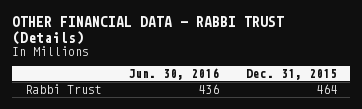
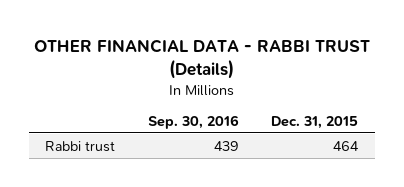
[128,68,220,81] Jun. 30, 2016 -> none
none -> [147,115,239,130] Sep. 30, 2016
[25,83,103,94] Rabbi Trust -> [45,140,116,152] Rabbi trust

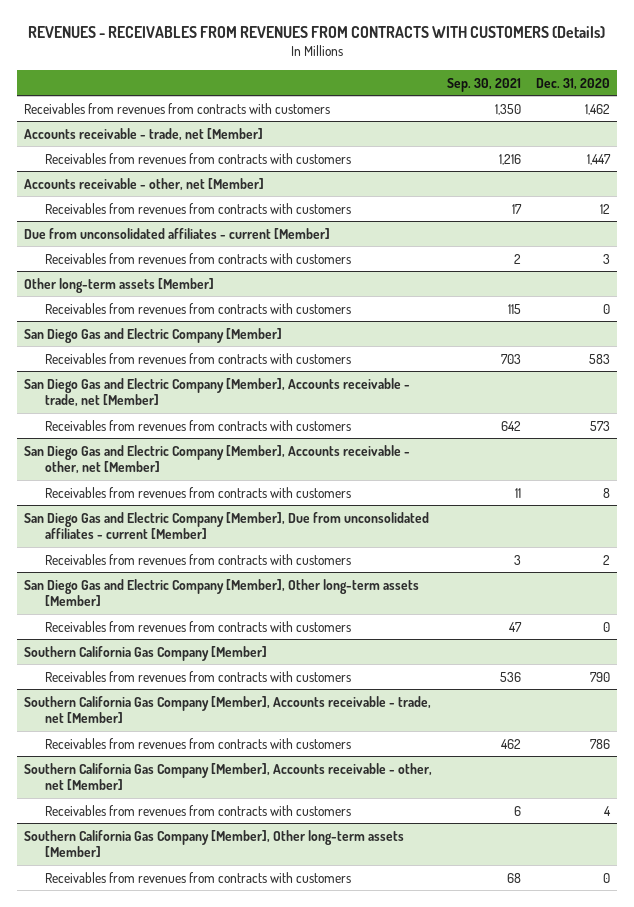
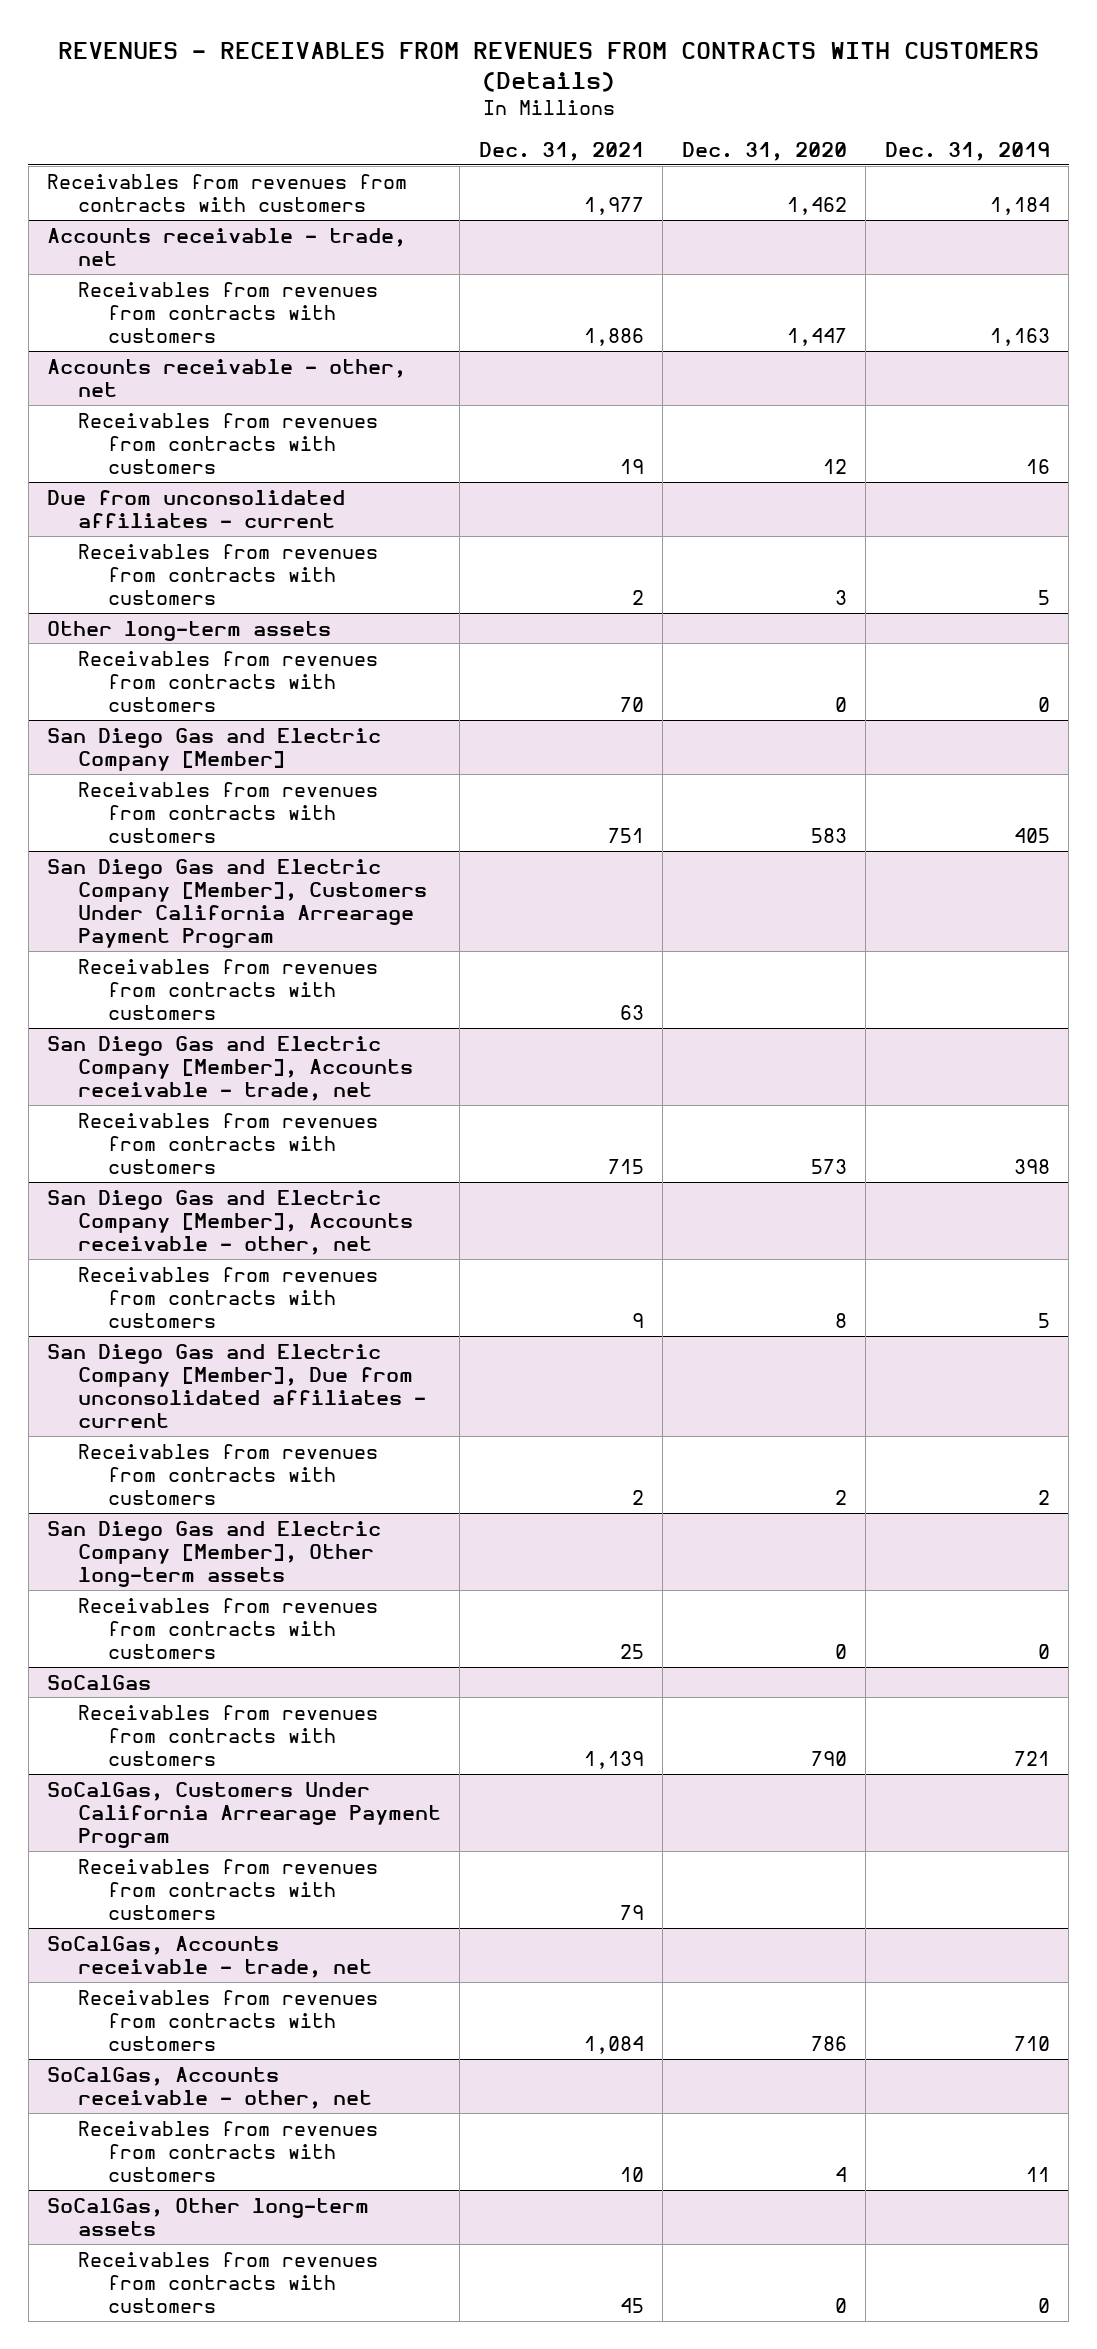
[446,77,521,92] Sep. 30, 2021 -> none
none -> [478,141,644,161] Dec. 31, 2021
none -> [884,141,1050,161] Dec. 31, 2019
[24,127,264,141] Accounts receivable - trade, net [Member] -> [47,227,407,266] Accounts receivable - trade, net
[24,177,265,191] Accounts receivable - other, net [Member] -> [47,358,407,397] Accounts receivable - other, net
[24,227,331,239] Due from unconsolidated affiliates - current [Member] -> [47,489,346,528] Due from unconsolidated affiliates - current
[24,277,215,293] Other long-term assets [Member] -> [47,620,332,641] Other long-term assets
none -> [47,858,427,948] San Diego Gas and Electric Company [Member], Customers Under California Arrearage Payment Program
none -> [77,958,378,1020] Receivables from revenues from contracts with customers
[24,377,411,408] San Diego Gas and Electric Company [Member], Accounts receivable - trade, net [Member] -> [47,1035,413,1101] San Diego Gas and Electric Company [Member], Accounts receivable - trade, net
[24,444,411,475] San Diego Gas and Electric Company [Member], Accounts receivable - other, net [Member] -> [47,1189,413,1255] San Diego Gas and Electric Company [Member], Accounts receivable - other, net
[24,511,430,540] San Diego Gas and Electric Company [Member], Due from unconsolidated affiliates - current [Member] -> [47,1343,426,1428] San Diego Gas and Electric Company [Member], Due from unconsolidated affiliates - current
[24,578,420,607] San Diego Gas and Electric Company [Member], Other long-term assets [Member] -> [47,1520,382,1587] San Diego Gas and Electric Company [Member], Other long-term assets
[24,645,268,661] Southern California Gas Company [Member] -> [47,1674,152,1690] SoCalGas
[24,695,432,724] Southern California Gas Company [Member], Accounts receivable - trade, net [Member] -> none
none -> [47,1781,441,1848] SoCalGas, Customers Under California Arrearage Payment Program
none -> [77,1858,378,1920] Receivables from revenues from contracts with customers
none -> [47,1935,372,1978] SoCalGas, Accounts receivable - trade, net
[24,762,433,791] Southern California Gas Company [Member], Accounts receivable - other, net [Member] -> none
none -> [47,2066,372,2109] SoCalGas, Accounts receivable - other, net
[24,829,405,858] Southern California Gas Company [Member], Other long-term assets [Member] -> none
none -> [47,2197,370,2236] SoCalGas, Other long-term assets

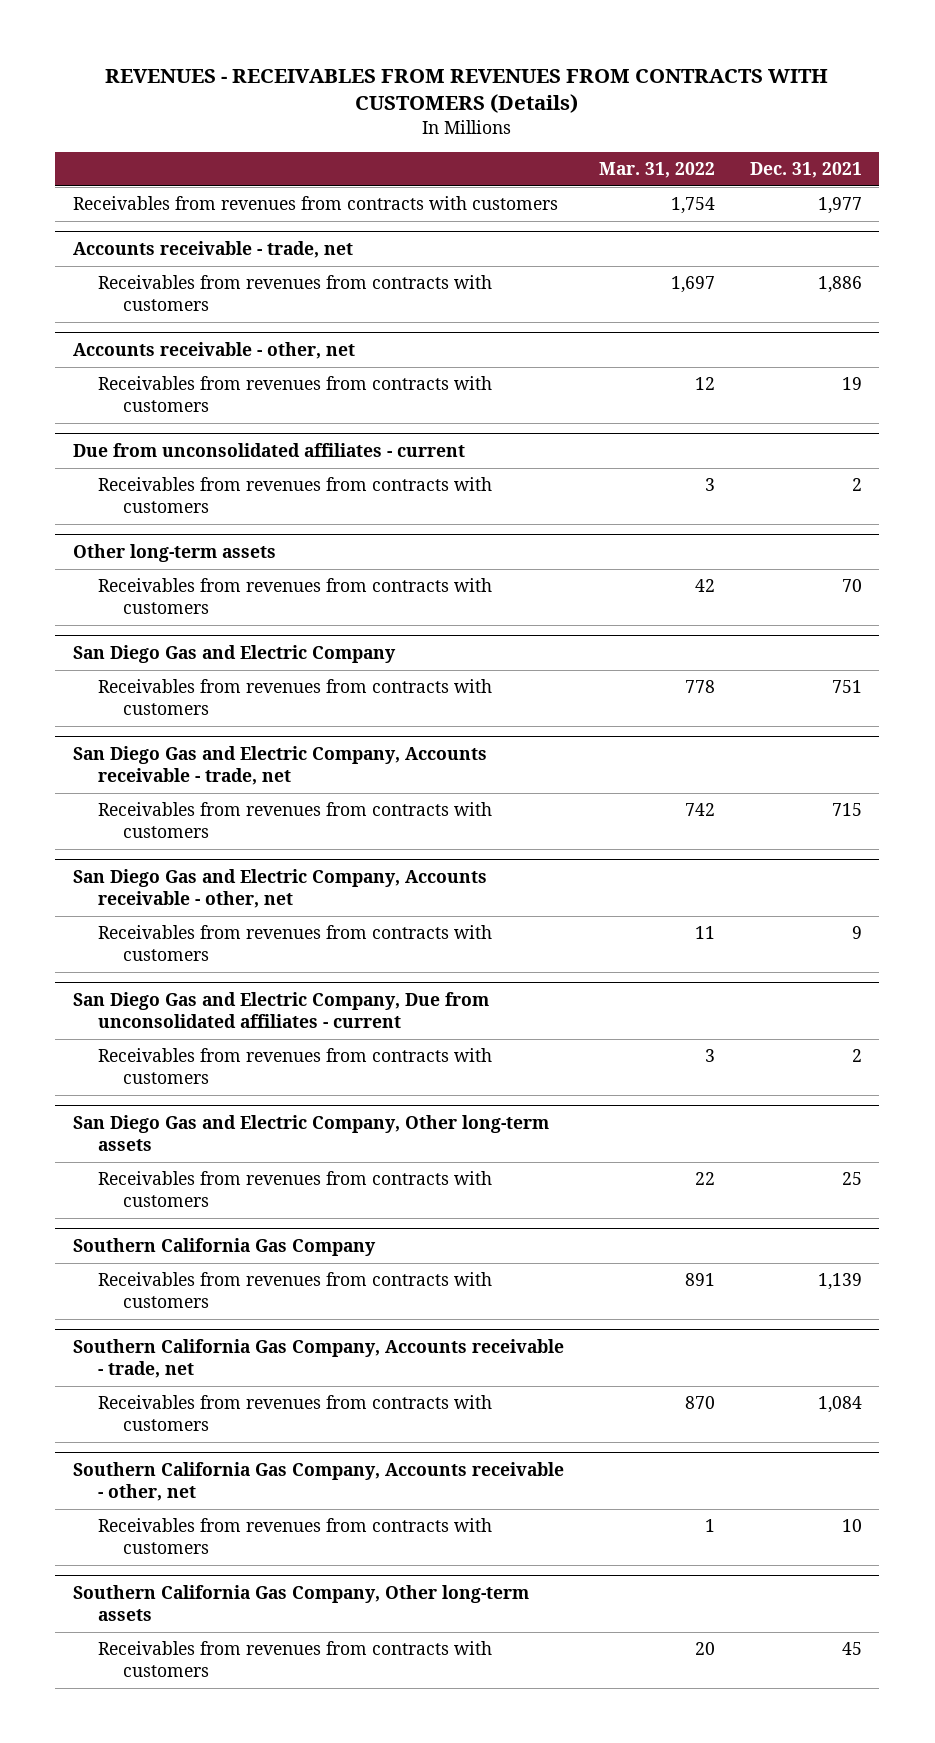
[681,141,847,161] Dec. 31, 2020 -> none
[884,141,1050,161] Dec. 31, 2019 -> none
none -> [598,161,715,178] Mar. 31, 2022
[47,727,382,771] San Diego Gas and Electric Company [Member] -> [72,645,396,664] San Diego Gas and Electric Company
[47,858,427,948] San Diego Gas and Electric Company [Member], Customers Under California Arrearage Payment Program -> none
[77,958,378,1020] Receivables from revenues from contracts with customers -> none
[47,1035,413,1101] San Diego Gas and Electric Company [Member], Accounts receivable - trade, net -> [72,746,487,786] San Diego Gas and Electric Company, Accounts receivable - trade, net
[47,1189,413,1255] San Diego Gas and Electric Company [Member], Accounts receivable - other, net -> [72,869,487,909] San Diego Gas and Electric Company, Accounts receivable - other, net
[47,1343,426,1428] San Diego Gas and Electric Company [Member], Due from unconsolidated affiliates - current -> [72,992,489,1029] San Diego Gas and Electric Company, Due from unconsolidated affiliates - current
[47,1520,382,1587] San Diego Gas and Electric Company [Member], Other long-term assets -> [72,1115,549,1152] San Diego Gas and Electric Company, Other long-term assets
[47,1674,152,1690] SoCalGas -> [72,1238,376,1257] Southern California Gas Company
[47,1781,441,1848] SoCalGas, Customers Under California Arrearage Payment Program -> none
[77,1858,378,1920] Receivables from revenues from contracts with customers -> none
[47,1935,372,1978] SoCalGas, Accounts receivable - trade, net -> none
none -> [72,1339,564,1379] Southern California Gas Company, Accounts receivable - trade, net
[47,2066,372,2109] SoCalGas, Accounts receivable - other, net -> none
none -> [72,1462,564,1502] Southern California Gas Company, Accounts receivable - other, net
[47,2197,370,2236] SoCalGas, Other long-term assets -> none
none -> [72,1585,529,1622] Southern California Gas Company, Other long-term assets

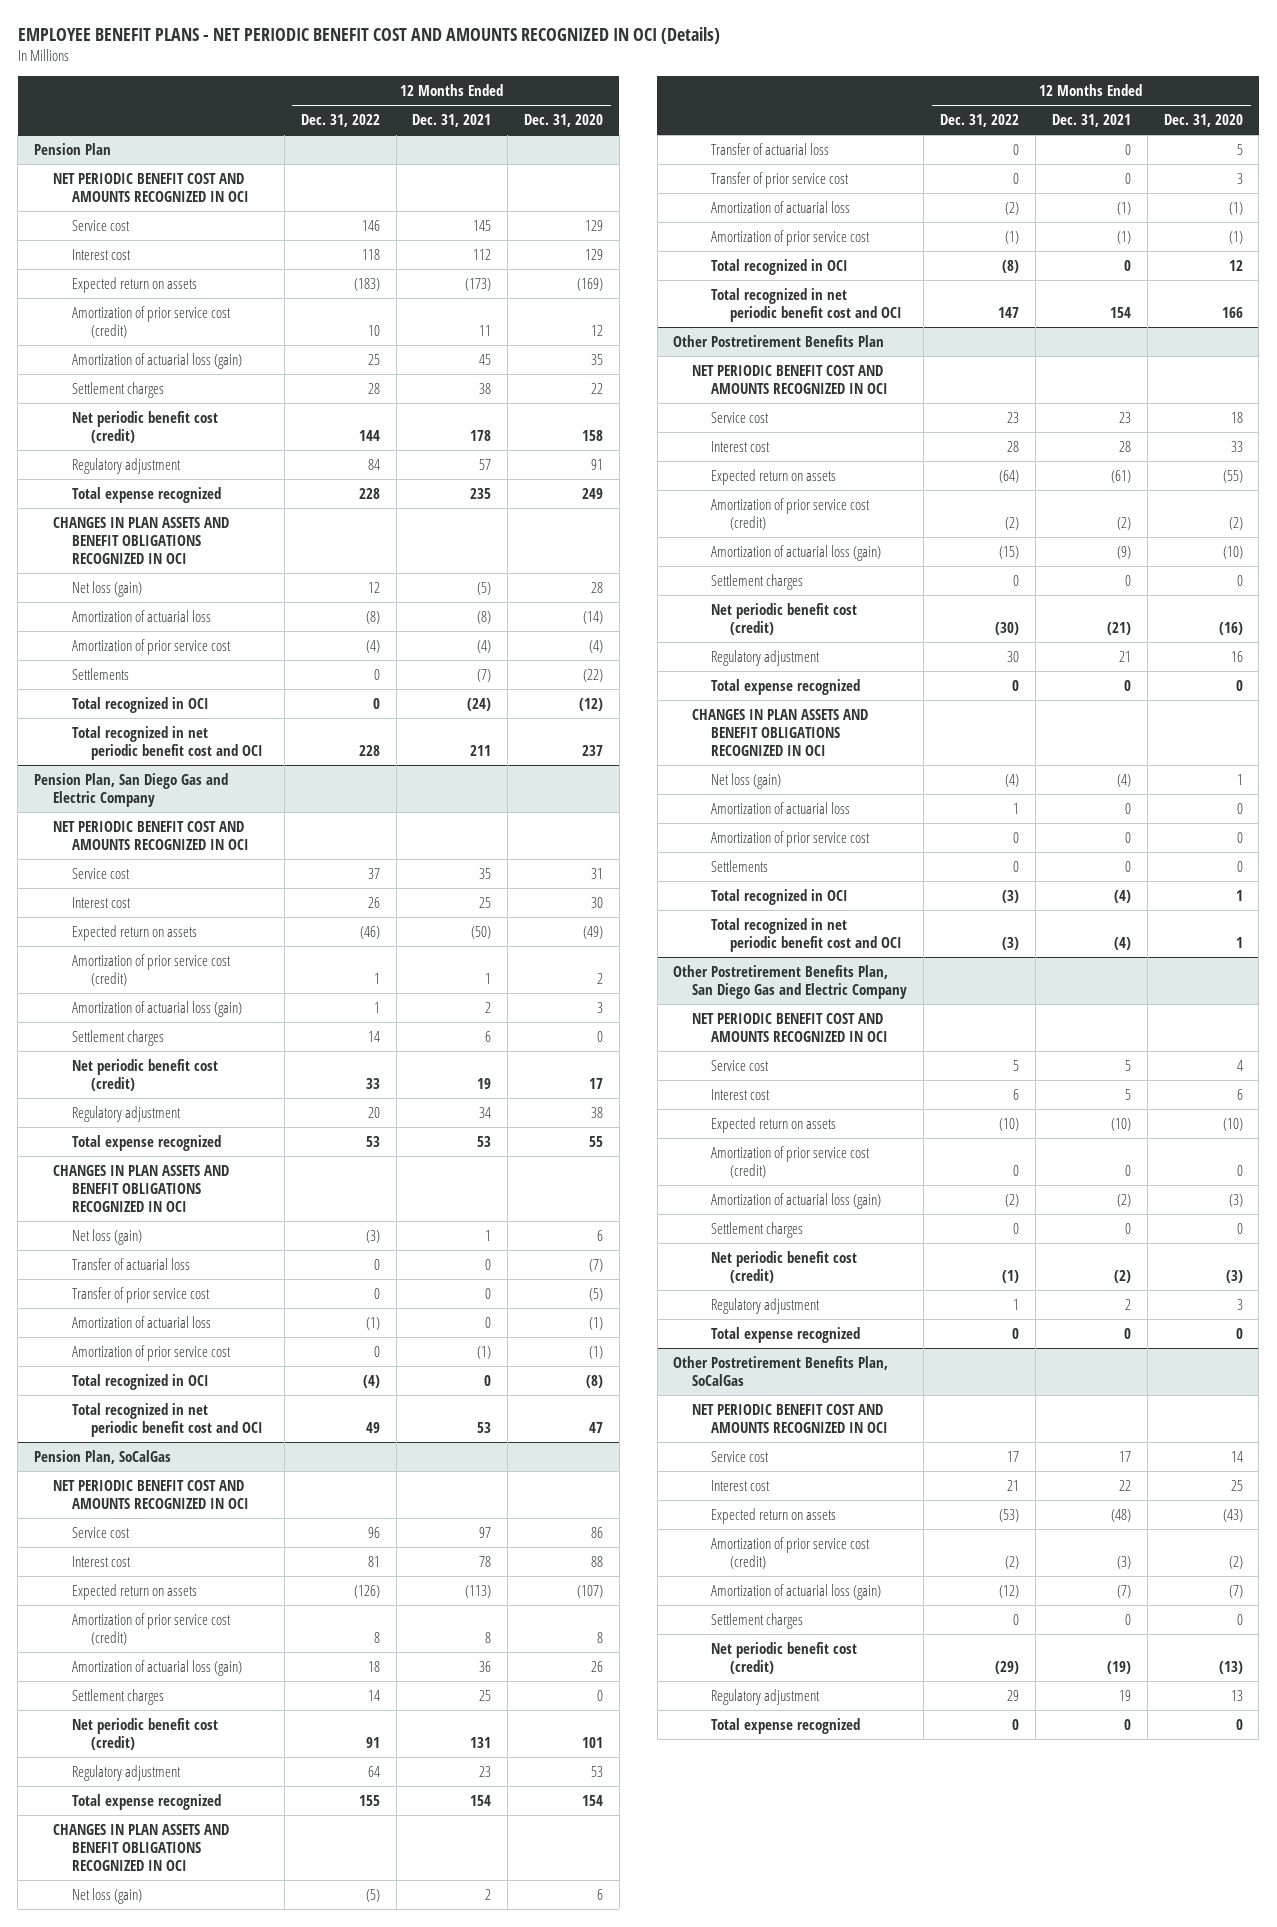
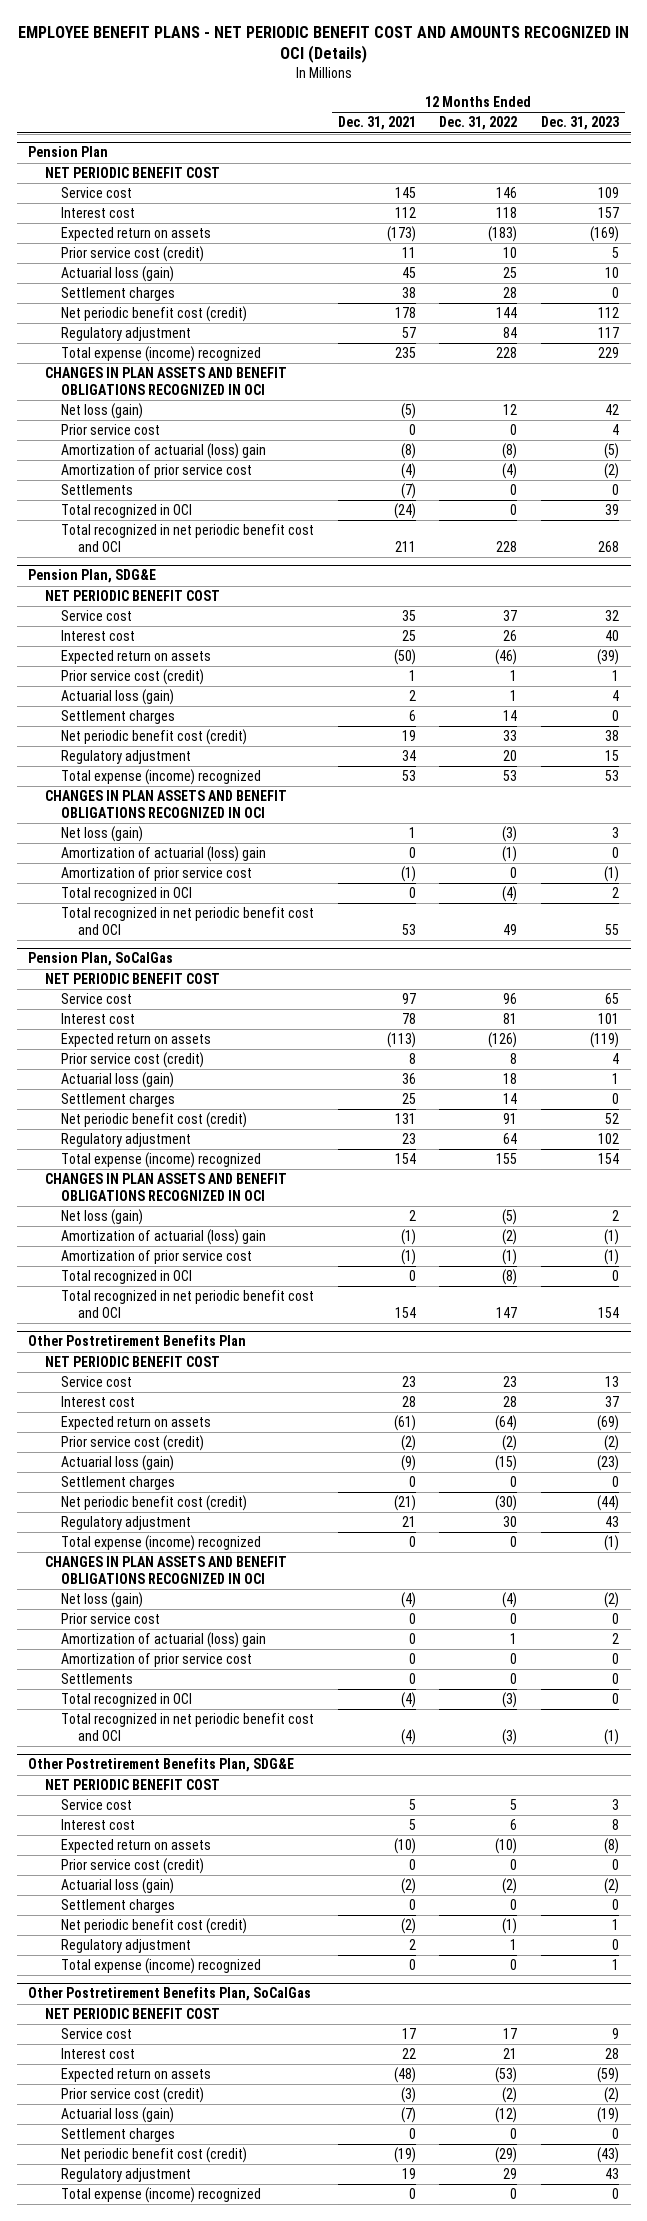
[524,114,604,128] Dec. 31, 2020 -> none
none -> [541,116,620,131] Dec. 31, 2023
[52,172,249,202] NET PERIODIC BENEFIT COST AND AMOUNTS RECOGNIZED IN OCI -> [44,167,220,179] NET PERIODIC BENEFIT COST
[71,305,231,338] Amortization of prior service cost (credit) -> [61,246,205,263] Prior service cost (credit)
[71,352,242,369] Amortization of actuarial loss (gain) -> [61,266,175,283] Actuarial loss (gain)
[71,486,221,503] Total expense recognized -> [61,346,262,363] Total expense (income) recognized
none -> [61,424,161,436] Prior service cost
[71,609,211,622] Amortization of actuarial loss -> [61,443,267,460] Amortization of actuarial (loss) gain
[34,772,229,807] Pension Plan, San Diego Gas and Electric Company -> none
none -> [28,569,157,584] Pension Plan, SDG&E
[52,820,249,850] NET PERIODIC BENEFIT COST AND AMOUNTS RECOGNIZED IN OCI -> [44,590,220,602] NET PERIODIC BENEFIT COST
[71,953,231,986] Amortization of prior service cost (credit) -> [61,669,205,686] Prior service cost (credit)
[71,1000,242,1017] Amortization of actuarial loss (gain) -> [61,689,175,706] Actuarial loss (gain)
[71,1134,221,1151] Total expense recognized -> [61,769,262,786] Total expense (income) recognized
[71,1257,190,1270] Transfer of actuarial loss -> none
[71,1286,210,1303] Transfer of prior service cost -> none
[71,1315,211,1328] Amortization of actuarial loss -> [61,846,267,863] Amortization of actuarial (loss) gain
[52,1479,249,1509] NET PERIODIC BENEFIT COST AND AMOUNTS RECOGNIZED IN OCI -> [44,973,220,985] NET PERIODIC BENEFIT COST
[71,1612,231,1645] Amortization of prior service cost (credit) -> [61,1052,205,1069] Prior service cost (credit)
[71,1659,242,1676] Amortization of actuarial loss (gain) -> [61,1072,175,1089] Actuarial loss (gain)
[71,1793,221,1810] Total expense recognized -> [61,1152,262,1169] Total expense (income) recognized
[711,142,830,155] Transfer of actuarial loss -> none
[711,171,850,188] Transfer of prior service cost -> none
[711,200,851,213] Amortization of actuarial loss -> [61,1229,267,1246] Amortization of actuarial (loss) gain
[692,364,889,394] NET PERIODIC BENEFIT COST AND AMOUNTS RECOGNIZED IN OCI -> [44,1356,220,1368] NET PERIODIC BENEFIT COST
[711,497,871,530] Amortization of prior service cost (credit) -> [61,1435,205,1452] Prior service cost (credit)
[711,544,882,561] Amortization of actuarial loss (gain) -> [61,1455,175,1472] Actuarial loss (gain)
[711,678,861,695] Total expense recognized -> [61,1535,262,1552] Total expense (income) recognized
none -> [61,1613,161,1625] Prior service cost
[711,801,851,814] Amortization of actuarial loss -> [61,1632,267,1649] Amortization of actuarial (loss) gain
[673,964,908,999] Other Postretirement Benefits Plan, San Diego Gas and Electric Company -> none
none -> [28,1758,295,1773] Other Postretirement Benefits Plan, SDG&E
[692,1012,889,1042] NET PERIODIC BENEFIT COST AND AMOUNTS RECOGNIZED IN OCI -> [44,1779,220,1791] NET PERIODIC BENEFIT COST
[711,1145,871,1178] Amortization of prior service cost (credit) -> [61,1858,205,1875] Prior service cost (credit)
[711,1192,882,1209] Amortization of actuarial loss (gain) -> [61,1878,175,1895] Actuarial loss (gain)
[711,1326,861,1343] Total expense recognized -> [61,1958,262,1975] Total expense (income) recognized
[692,1403,889,1433] NET PERIODIC BENEFIT COST AND AMOUNTS RECOGNIZED IN OCI -> [44,2008,220,2020] NET PERIODIC BENEFIT COST
[711,1536,871,1569] Amortization of prior service cost (credit) -> [61,2087,205,2104] Prior service cost (credit)
[711,1583,882,1600] Amortization of actuarial loss (gain) -> [61,2107,175,2124] Actuarial loss (gain)
[711,1717,861,1734] Total expense recognized -> [61,2187,262,2204] Total expense (income) recognized

